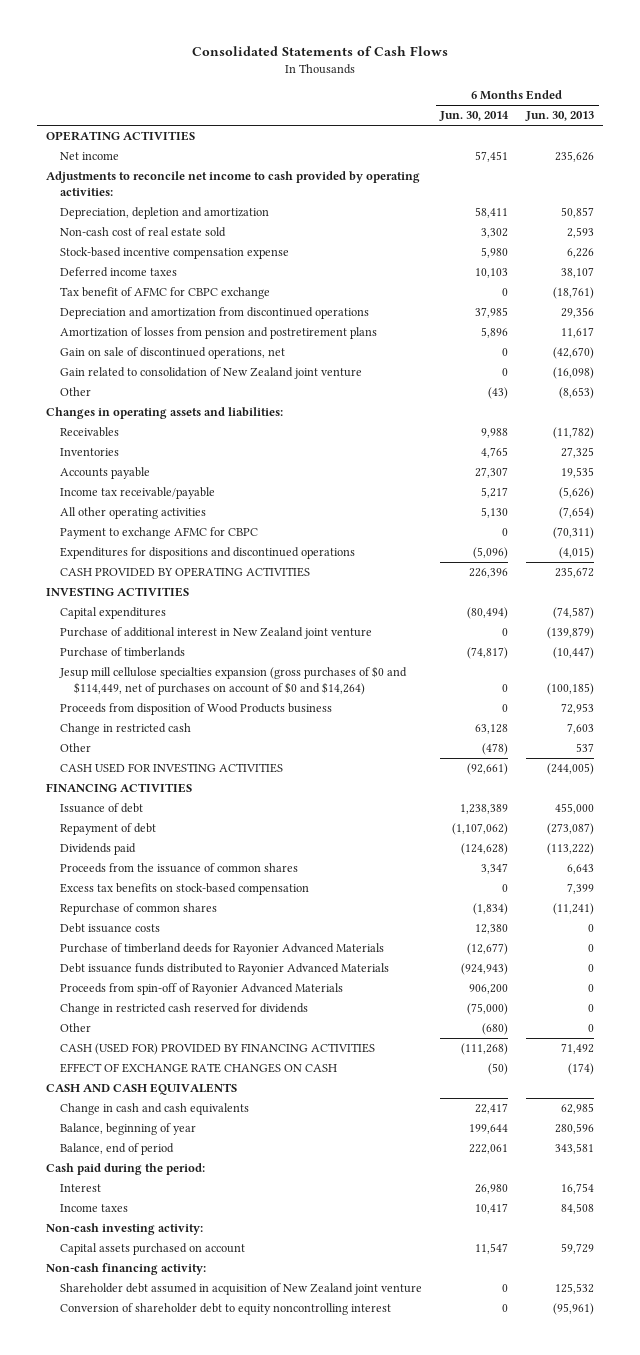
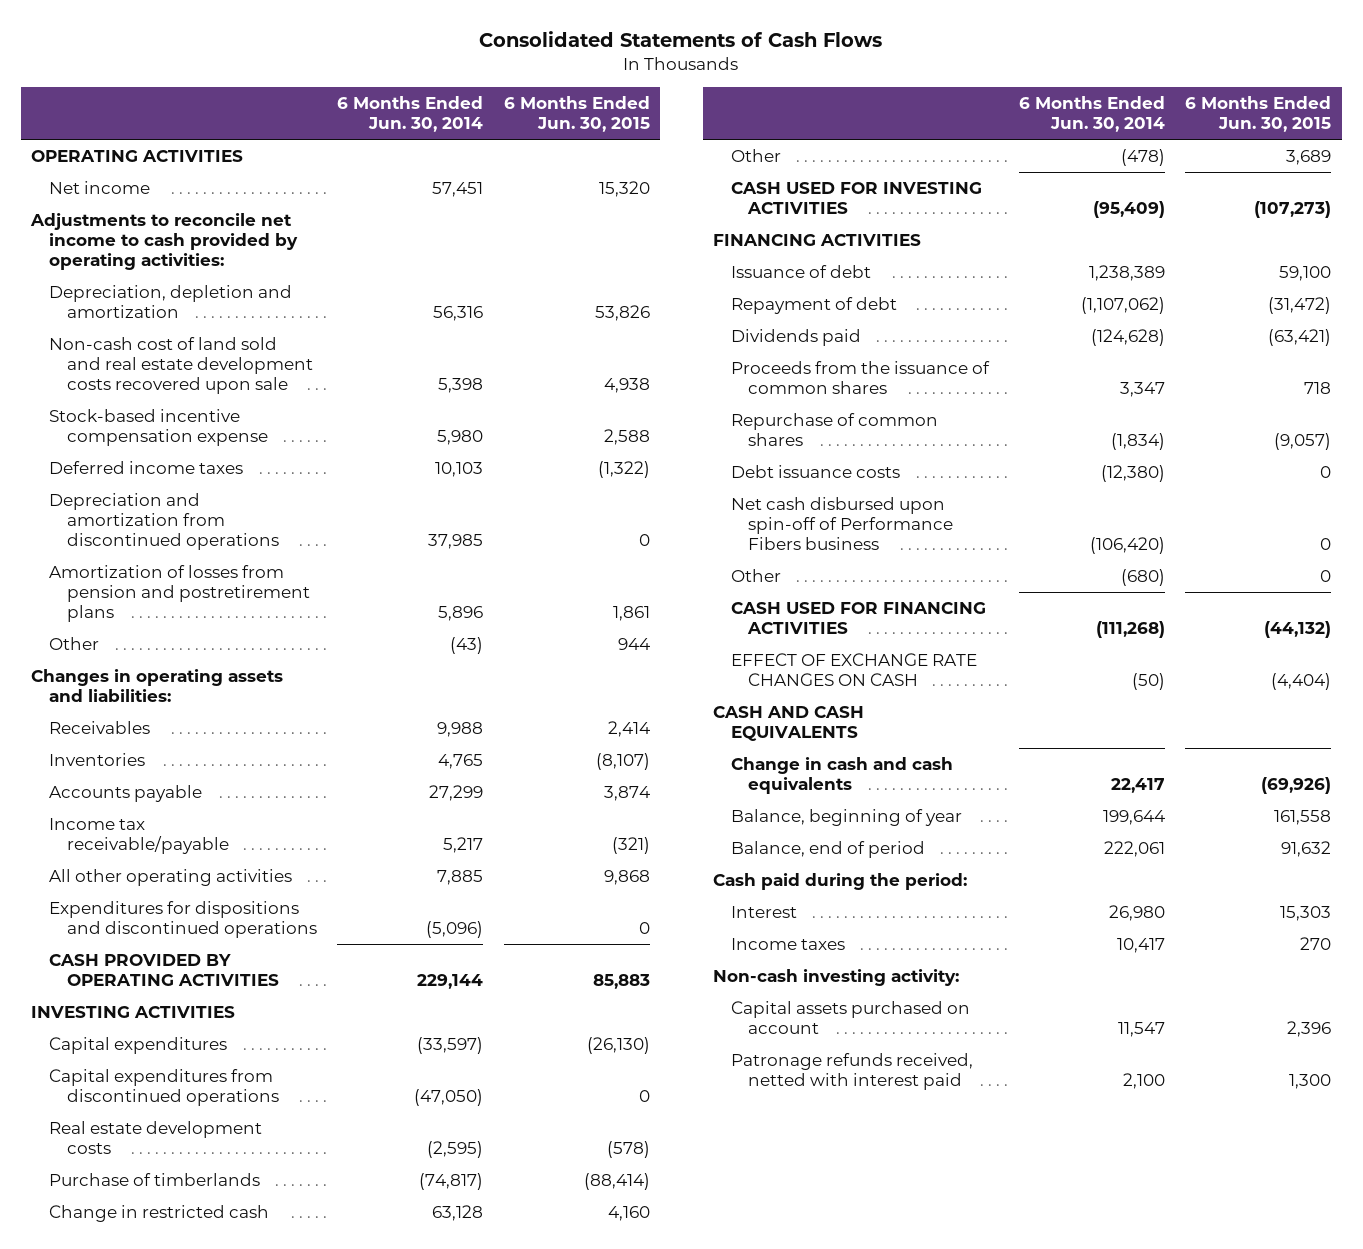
[525,111,595,122] Jun. 30, 2013 -> none
none -> [503,96,650,133] 6 Months Ended Jun. 30, 2015
[475,207,509,219] 58,411 -> [433,305,484,321] 56,316
[60,227,227,238] Non-cash cost of real estate sold -> [49,337,313,394] Non-cash cost of land sold and real estate development costs recovered upon sale
[481,228,509,239] 3,302 -> [438,377,484,393] 5,398
[60,287,271,300] Tax benefit of AFMC for CBPC exchange -> none
[60,347,286,360] Gain on sale of discontinued operations, net -> none
[60,367,363,380] Gain related to consolidation of New Zealand joint venture -> none
[475,467,509,479] 27,307 -> [429,785,484,802] 27,299
[60,527,259,540] Payment to exchange AFMC for CBPC -> none
[481,507,509,519] 5,130 -> [437,870,484,886] 7,885
[469,568,509,579] 226,396 -> [417,973,484,989] 229,144
[60,627,373,640] Purchase of additional interest in New Zealand joint venture -> none
[467,607,509,620] (80,494) -> [417,1037,484,1055] (33,597)
none -> [49,1069,279,1106] Capital expenditures from discontinued operations
none -> [49,1121,263,1154] Real estate development costs
[59,666,408,695] Jesup mill cellulose specialties expansion (gross purchases of $0 and $114,449, net of purchases on account of $0 and $14,264) -> none
[60,703,333,716] Proceeds from disposition of Wood Products business -> none
[467,763,509,776] (92,661) -> [1092,200,1165,218] (95,409)
[60,883,310,896] Excess tax benefits on stock-based compensation -> none
[60,943,385,956] Purchase of timberland deeds for Rayonier Advanced Materials -> none
[60,963,390,976] Debt issuance funds distributed to Rayonier Advanced Materials -> none
[60,983,344,996] Proceeds from spin-off of Rayonier Advanced Materials -> none
[60,1003,309,1016] Change in restricted cash reserved for dividends -> none
[475,924,509,935] 12,380 -> [1100,465,1165,483] (12,380)
none -> [730,497,954,550] Net cash disbursed upon spin-off of Performance Fibers business
[60,1043,376,1056] CASH (USED FOR) PROVIDED BY FINANCING ACTIVITIES -> [730,602,986,634] CASH USED FOR FINANCING ACTIVITIES
[45,1263,206,1276] Non-cash financing activity: -> none
[60,1283,423,1296] Shareholder debt assumed in acquisition of New Zealand joint venture -> none
[60,1303,392,1316] Conversion of shareholder debt to equity noncontrolling interest -> none
none -> [730,1053,973,1090] Patronage refunds received, netted with interest paid

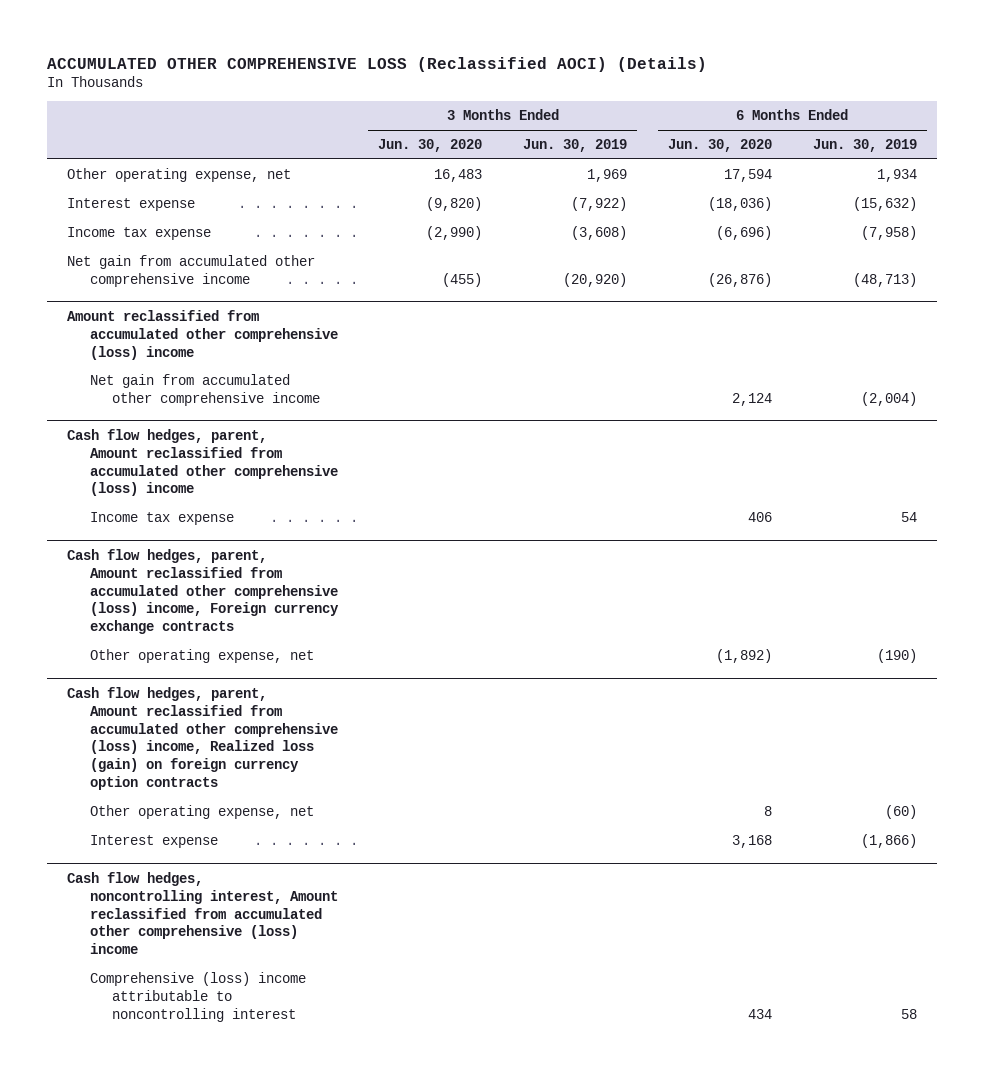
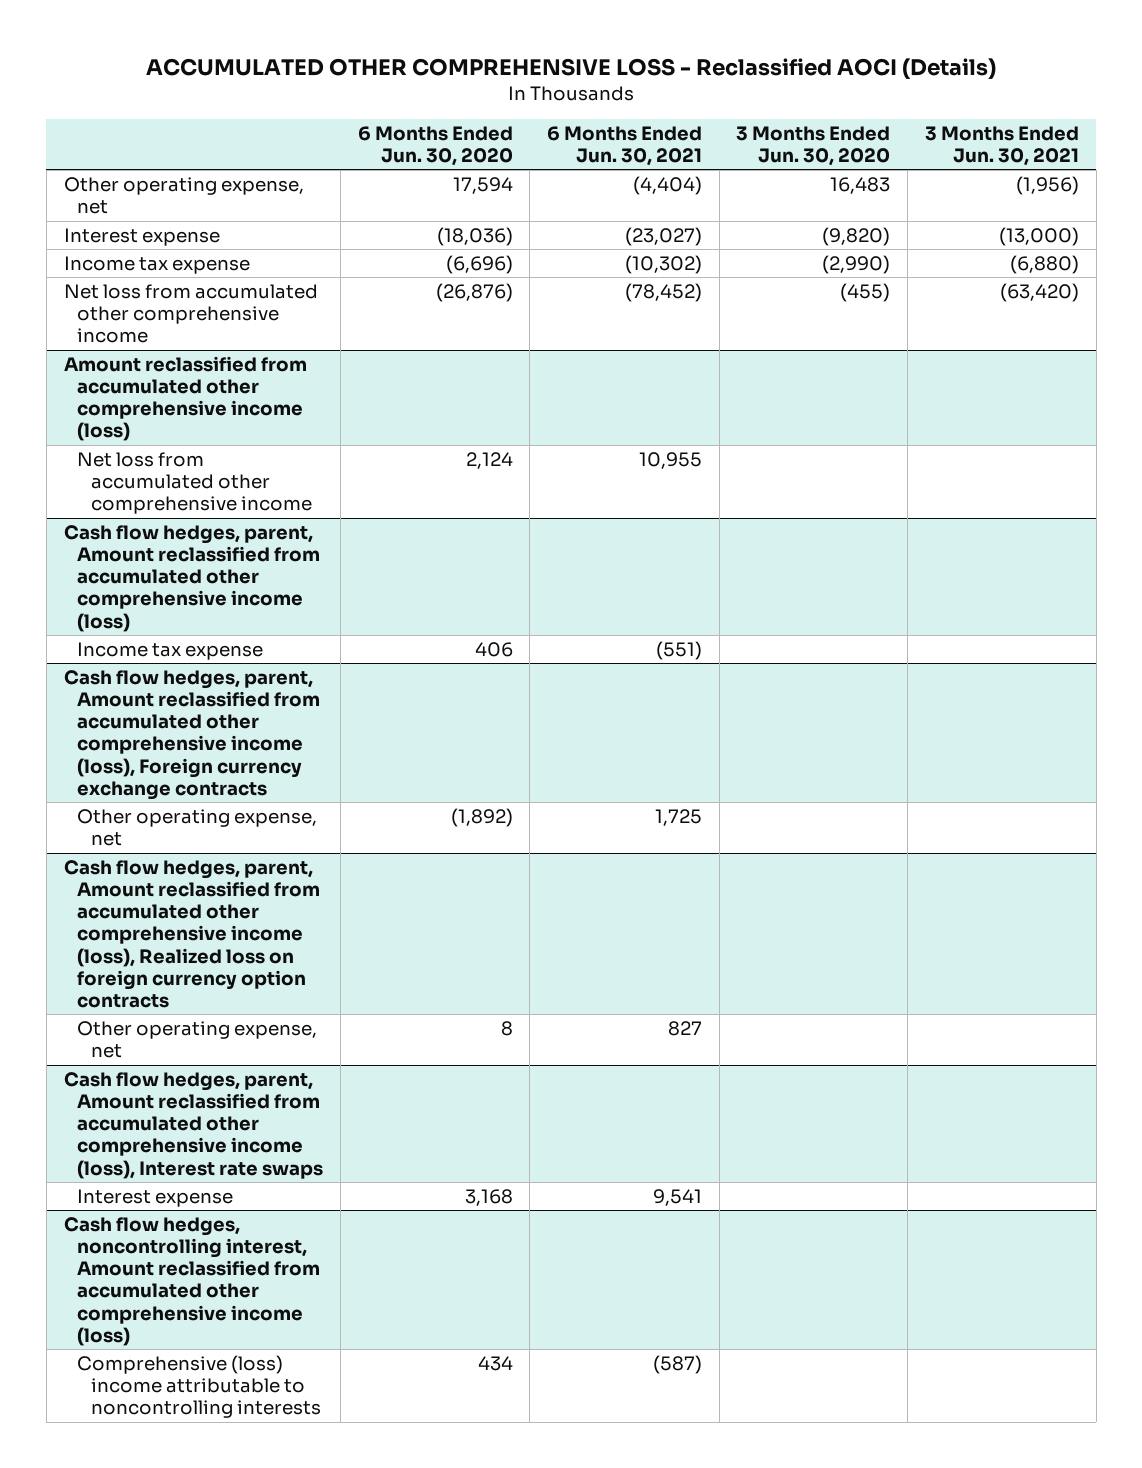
[46,56,707,72] ACCUMULATED OTHER COMPREHENSIVE LOSS (Reclassified AOCI) (Details) -> [146,58,997,80] ACCUMULATED OTHER COMPREHENSIVE LOSS - Reclassified AOCI (Details)
[523,138,628,152] Jun. 30, 2019 -> none
[812,138,917,152] Jun. 30, 2019 -> none
none -> [547,125,703,166] 6 Months Ended Jun. 30, 2021
none -> [924,125,1079,166] 3 Months Ended Jun. 30, 2021
[67,254,316,287] Net gain from accumulated other comprehensive income -> [63,283,318,344] Net loss from accumulated other comprehensive income
[67,309,338,360] Amount reclassified from accumulated other comprehensive (loss) income -> [63,355,307,442] Amount reclassified from accumulated other comprehensive income (loss)
[89,373,320,406] Net gain from accumulated other comprehensive income -> [77,451,313,515] Net loss from accumulated other comprehensive income
[67,428,338,497] Cash flow hedges, parent, Amount reclassified from accumulated other comprehensive (loss) income -> [63,524,321,632] Cash flow hedges, parent, Amount reclassified from accumulated other comprehensive income (loss)
[67,548,339,635] Cash flow hedges, parent, Amount reclassified from accumulated other comprehensive (loss) income, Foreign currency exchange contracts -> [63,669,321,800] Cash flow hedges, parent, Amount reclassified from accumulated other comprehensive income (loss), Foreign currency exchange contracts
[67,686,338,791] Cash flow hedges, parent, Amount reclassified from accumulated other comprehensive (loss) income, Realized loss (gain) on foreign currency option contracts -> [63,859,321,1008] Cash flow hedges, parent, Amount reclassified from accumulated other comprehensive income (loss), Realized loss on foreign currency option contracts
none -> [63,1071,324,1179] Cash flow hedges, parent, Amount reclassified from accumulated other comprehensive income (loss), Interest rate swaps
[67,871,338,955] Cash flow hedges, noncontrolling interest, Amount reclassified from accumulated other comprehensive (loss) income -> [63,1216,321,1346] Cash flow hedges, noncontrolling interest, Amount reclassified from accumulated other comprehensive income (loss)
[89,971,306,1022] Comprehensive (loss) income attributable to noncontrolling interest -> [77,1354,322,1419] Comprehensive (loss) income attributable to noncontrolling interests

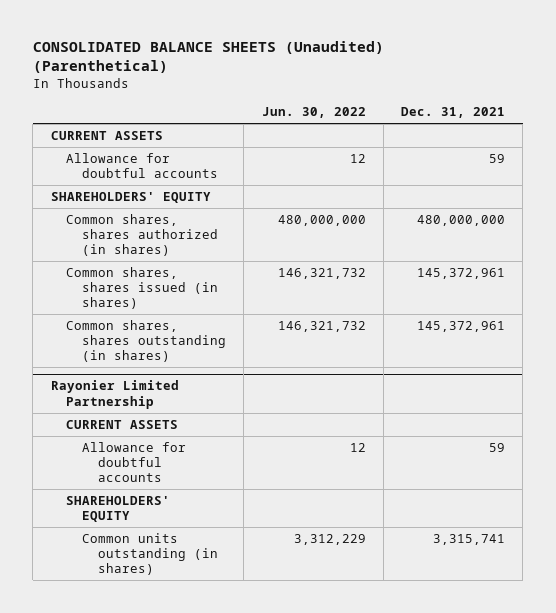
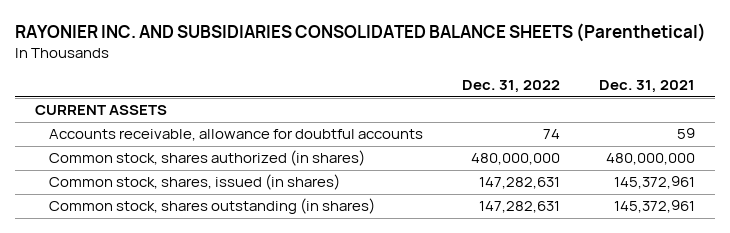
[32,41,384,74] CONSOLIDATED BALANCE SHEETS (Unaudited) (Parenthetical) -> [15,23,707,43] RAYONIER INC. AND SUBSIDIARIES CONSOLIDATED BALANCE SHEETS (Parenthetical)
[261,107,366,119] Jun. 30, 2022 -> none
none -> [462,80,561,94] Dec. 31, 2022
[50,191,211,203] SHAREHOLDERS' EQUITY -> none
[50,380,179,409] Rayonier Limited Partnership -> none
[66,419,179,429] CURRENT ASSETS -> none
[82,441,187,483] Allowance for doubtful accounts -> none
[66,495,171,523] SHAREHOLDERS' EQUITY -> none
[82,532,218,576] Common units outstanding (in shares) -> none
[66,152,219,179] Allowance for doubtful accounts -> [49,129,424,142] Accounts receivable, allowance for doubtful accounts
[66,213,219,257] Common shares, shares authorized (in shares) -> [49,150,366,167] Common stock, shares authorized (in shares)
[66,266,219,310] Common shares, shares issued (in shares) -> [49,174,341,191] Common stock, shares, issued (in shares)
[66,319,227,363] Common shares, shares outstanding (in shares) -> [49,198,376,215] Common stock, shares outstanding (in shares)

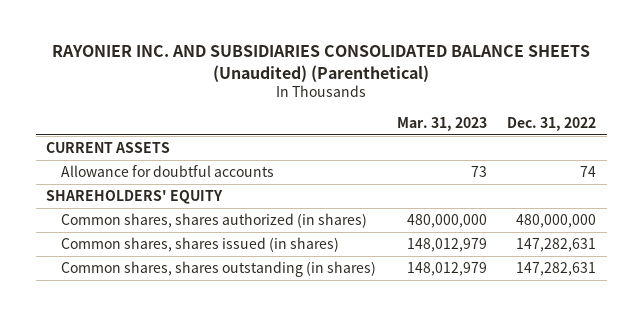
[15,23,707,43] RAYONIER INC. AND SUBSIDIARIES CONSOLIDATED BALANCE SHEETS (Parenthetical) -> [52,45,591,82] RAYONIER INC. AND SUBSIDIARIES CONSOLIDATED BALANCE SHEETS (Unaudited) (Parenthetical)
[599,80,696,94] Dec. 31, 2021 -> none
none -> [396,117,487,132] Mar. 31, 2023
[49,129,424,142] Accounts receivable, allowance for doubtful accounts -> [60,164,274,177] Allowance for doubtful accounts
none -> [45,189,223,204] SHAREHOLDERS' EQUITY
[49,150,366,167] Common stock, shares authorized (in shares) -> [60,212,367,228] Common shares, shares authorized (in shares)
[49,174,341,191] Common stock, shares, issued (in shares) -> [60,236,339,252] Common shares, shares issued (in shares)
[49,198,376,215] Common stock, shares outstanding (in shares) -> [60,260,376,277] Common shares, shares outstanding (in shares)

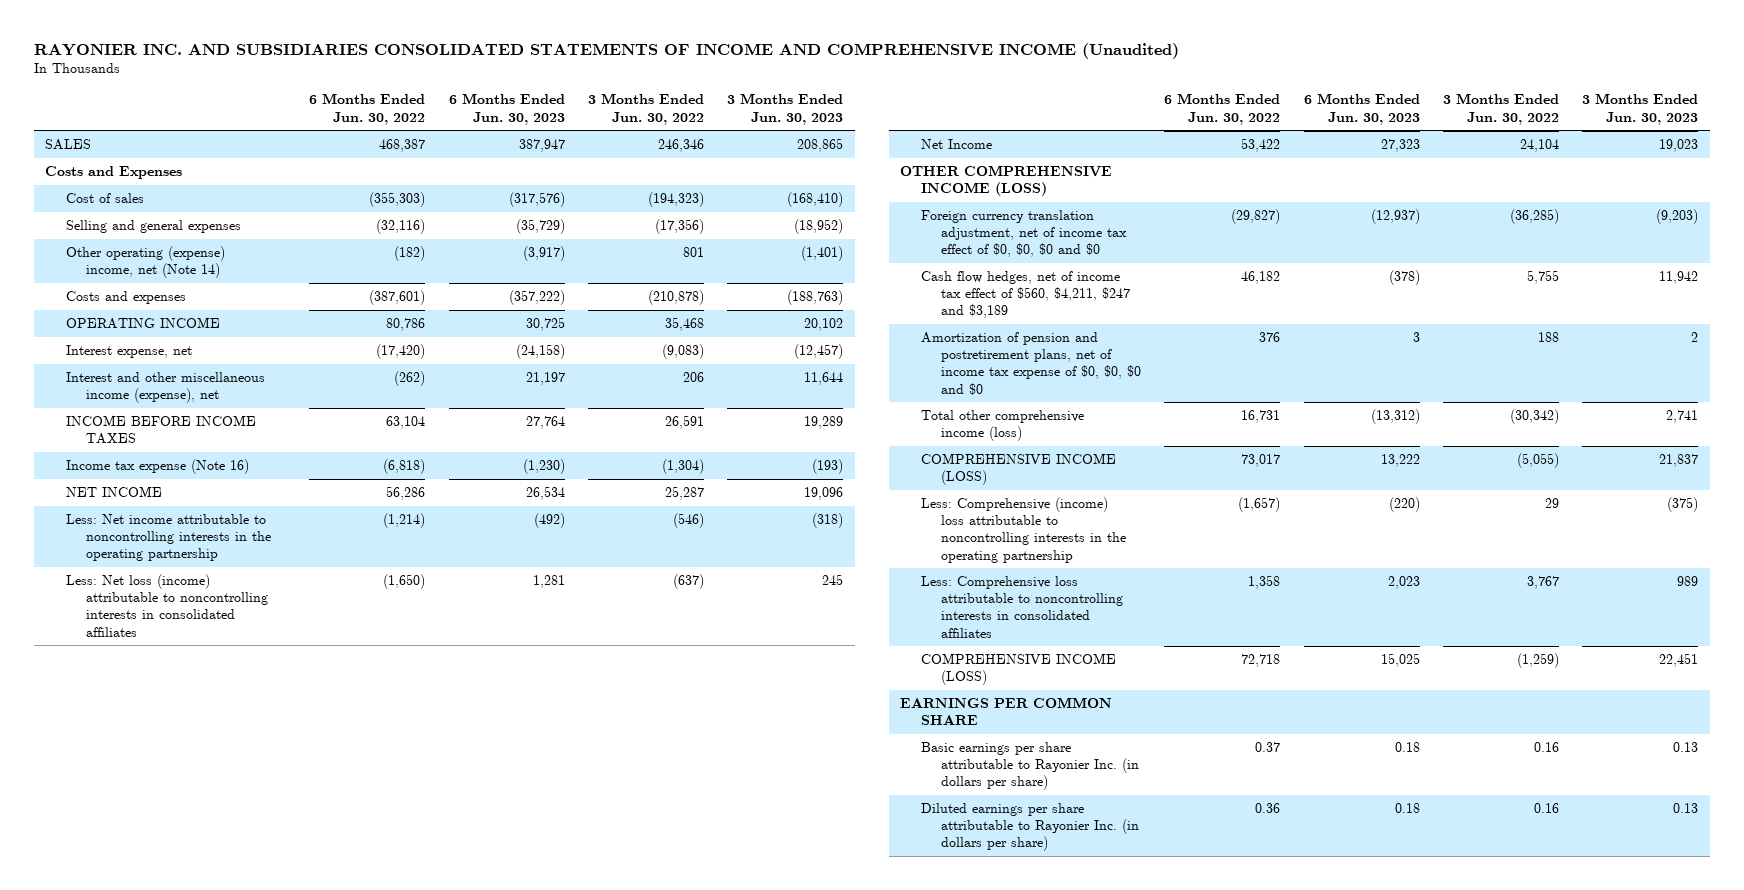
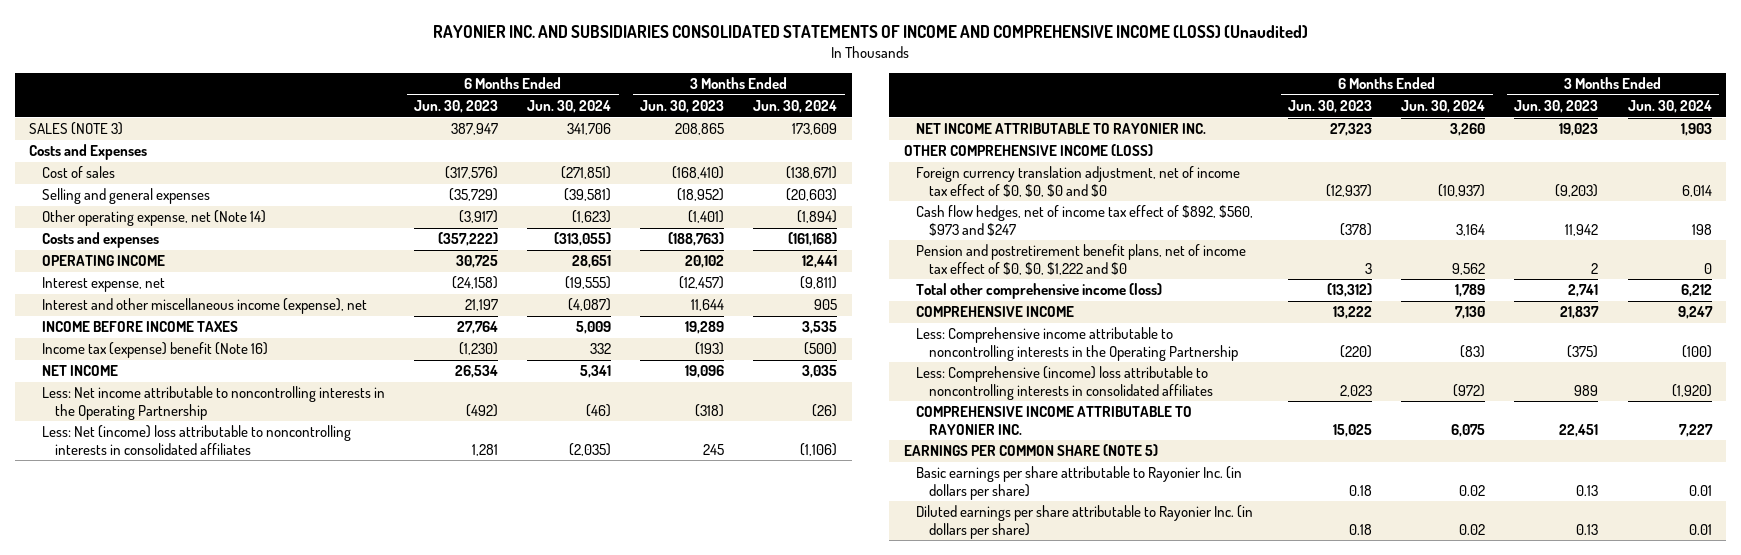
[33,42,1179,59] RAYONIER INC. AND SUBSIDIARIES CONSOLIDATED STATEMENTS OF INCOME AND COMPREHENSIVE INCOME (Unaudited) -> [433,24,1309,38] RAYONIER INC. AND SUBSIDIARIES CONSOLIDATED STATEMENTS OF INCOME AND COMPREHENSIVE INCOME (LOSS) (Unaudited)
[309,93,426,125] 6 Months Ended Jun. 30, 2022 -> none
[587,93,704,125] 3 Months Ended Jun. 30, 2022 -> none
none -> [527,100,612,114] Jun. 30, 2024
none -> [753,100,838,114] Jun. 30, 2024
[45,138,92,150] SALES -> [29,122,124,136] SALES (NOTE 3)
[65,245,225,279] Other operating (expense) income, net (Note 14) -> [42,210,267,227] Other operating expense, net (Note 14)
[65,458,249,474] Income tax expense (Note 16) -> [42,342,269,359] Income tax (expense) benefit (Note 16)
[65,513,271,562] Less: Net income attributable to noncontrolling interests in the operating partnership -> [42,386,386,420] Less: Net income attributable to noncontrolling interests in the Operating Partnership
[65,573,268,637] Less: Net loss (income) attributable to noncontrolling interests in consolidated affiliates -> [42,425,352,455] Less: Net (income) loss attributable to noncontrolling interests in consolidated affiliates
[920,138,992,149] Net Income -> [916,123,1207,135] NET INCOME ATTRIBUTABLE TO RAYONIER INC.
[920,270,1130,319] Cash flow hedges, net of income tax effect of $560, $4,211, $247 and $3,189 -> [916,205,1254,236] Cash flow hedges, net of income tax effect of $892, $560, $973 and $247
[920,331,1141,395] Amortization of pension and postretirement plans, net of income tax expense of $0, $0, $0 and $0 -> [916,244,1247,275] Pension and postretirement benefit plans, net of income tax effect of $0, $0, $1,222 and $0
[920,452,1116,486] COMPREHENSIVE INCOME (LOSS) -> [916,306,1075,318] COMPREHENSIVE INCOME
[920,496,1126,563] Less: Comprehensive (income) loss attributable to noncontrolling interests in the operating partnership -> [916,327,1239,361] Less: Comprehensive income attributable to noncontrolling interests in the Operating Partnership
[920,575,1123,638] Less: Comprehensive loss attributable to noncontrolling interests in consolidated affiliates -> [916,366,1214,400] Less: Comprehensive (income) loss attributable to noncontrolling interests in consolidated affiliates
[920,652,1116,686] COMPREHENSIVE INCOME (LOSS) -> [916,406,1193,435] COMPREHENSIVE INCOME ATTRIBUTABLE TO RAYONIER INC.
[900,696,1113,726] EARNINGS PER COMMON SHARE -> [903,444,1158,457] EARNINGS PER COMMON SHARE (NOTE 5)

